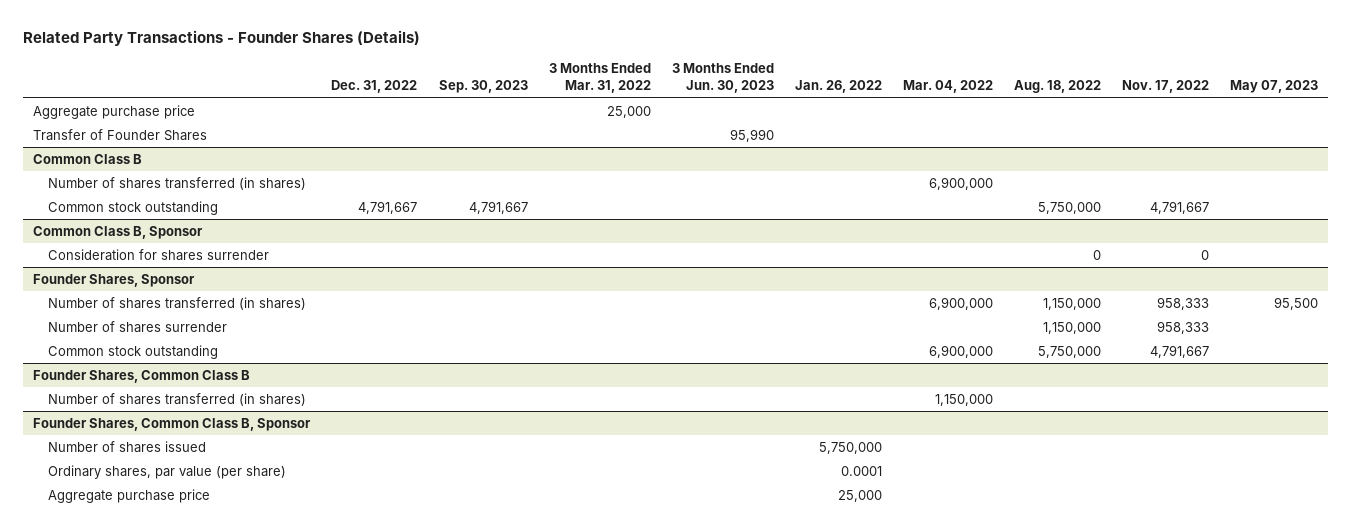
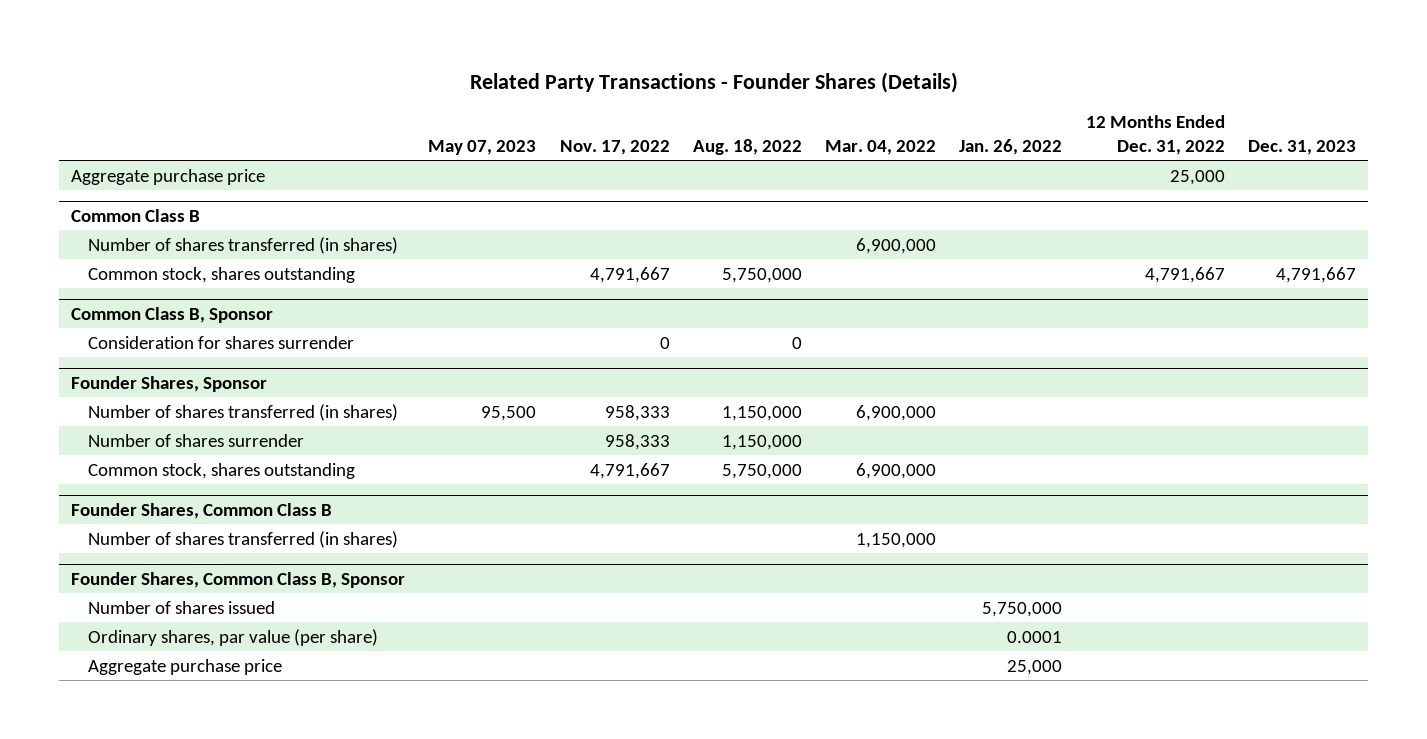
[331,80,418,94] Dec. 31, 2022 -> none
[438,80,528,94] Sep. 30, 2023 -> none
[548,63,651,94] 3 Months Ended Mar. 31, 2022 -> none
[671,63,774,94] 3 Months Ended Jun. 30, 2023 -> none
none -> [1085,115,1225,155] 12 Months Ended Dec. 31, 2022
none -> [1247,139,1356,155] Dec. 31, 2023
[33,128,208,141] Transfer of Founder Shares -> none
[48,200,219,215] Common stock outstanding -> [88,266,356,283] Common stock, shares outstanding
[48,344,219,359] Common stock outstanding -> [88,462,356,479] Common stock, shares outstanding

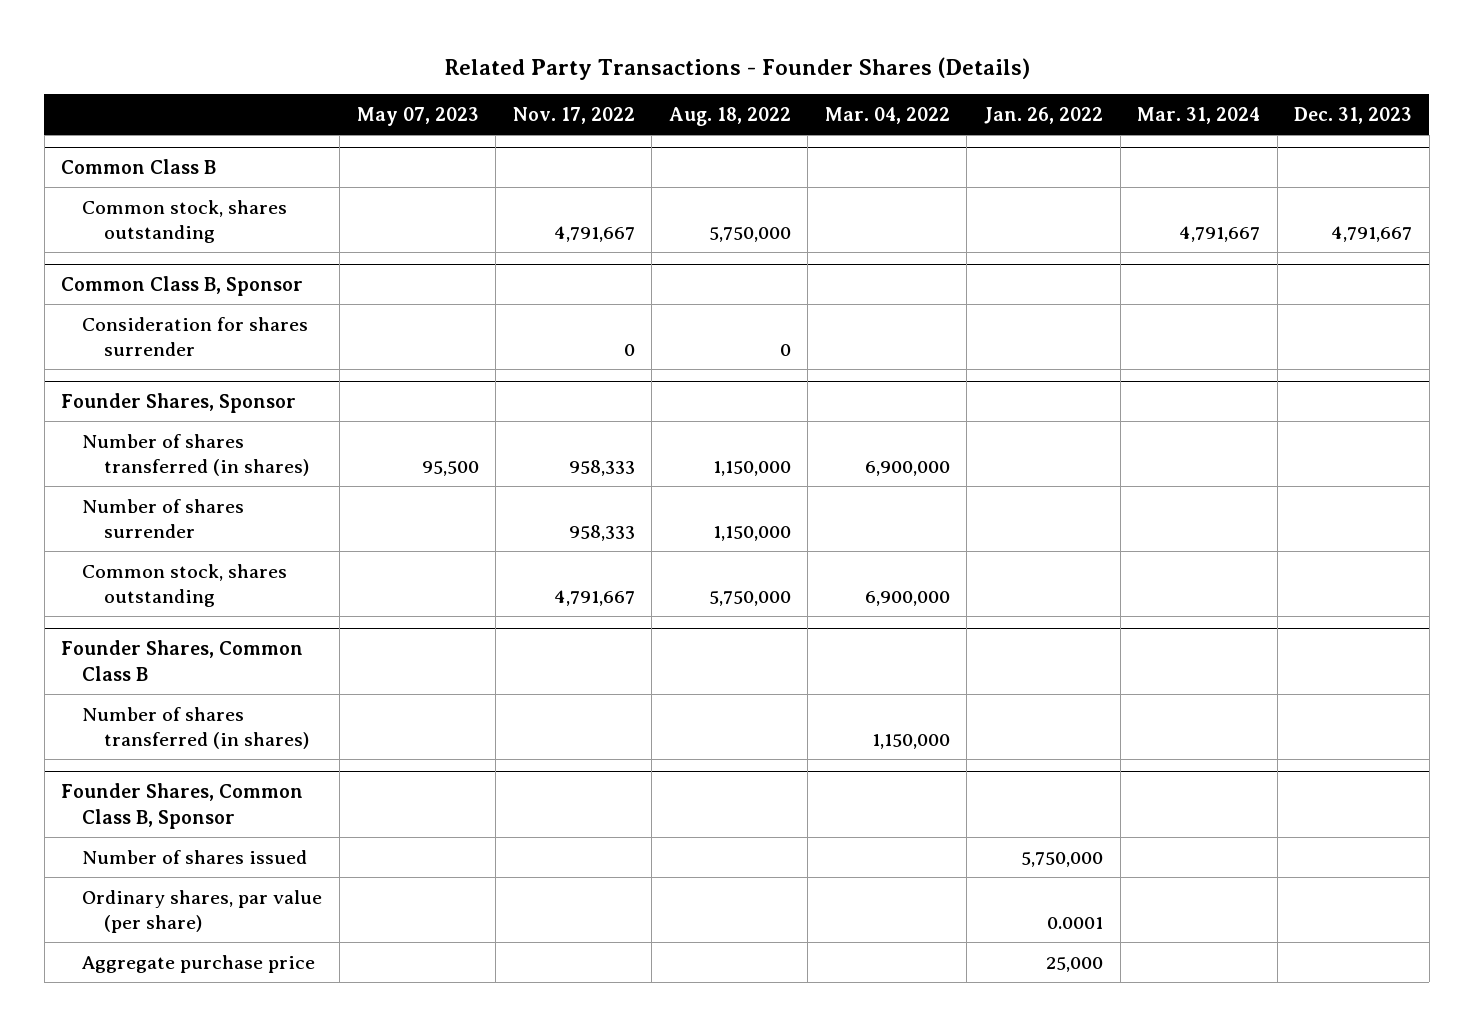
[1085,115,1225,155] 12 Months Ended Dec. 31, 2022 -> none
none -> [1137,106,1261,124] Mar. 31, 2024
[71,168,266,185] Aggregate purchase price -> none
[88,236,399,254] Number of shares transferred (in shares) -> none

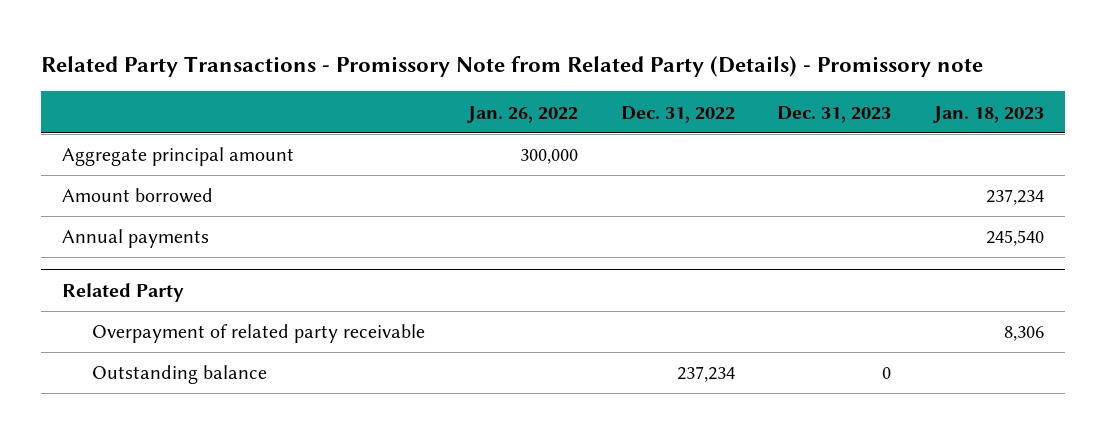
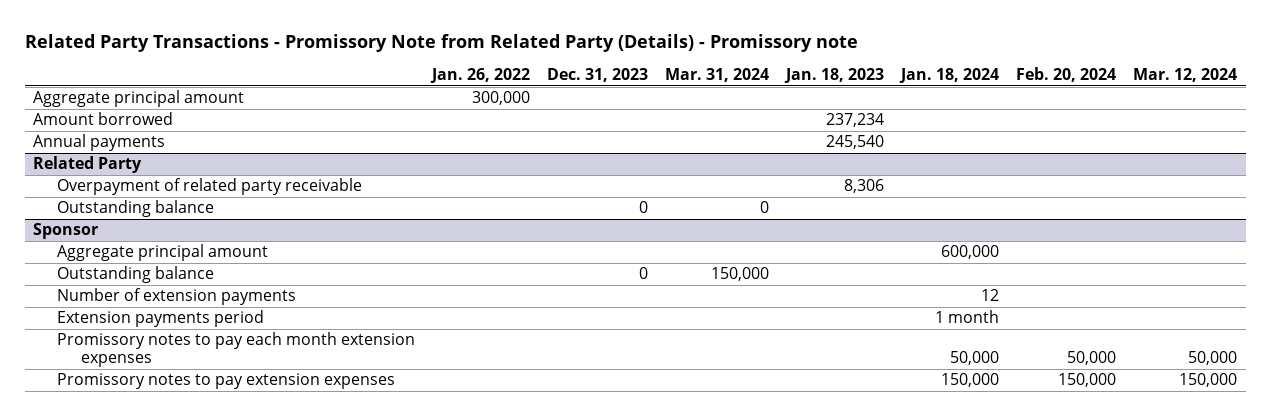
[620,105,735,123] Dec. 31, 2022 -> none
none -> [665,68,770,83] Mar. 31, 2024
none -> [899,68,1000,84] Jan. 18, 2024
none -> [1016,67,1117,83] Feb. 20, 2024
none -> [1133,68,1238,83] Mar. 12, 2024
none -> [33,223,99,240] Sponsor
none -> [57,244,269,262] Aggregate principal amount
none -> [57,266,215,284] Outstanding balance
none -> [57,288,297,306] Number of extension payments
none -> [57,310,265,328] Extension payments period
none -> [57,332,416,368] Promissory notes to pay each month extension expenses
none -> [57,373,396,390] Promissory notes to pay extension expenses

